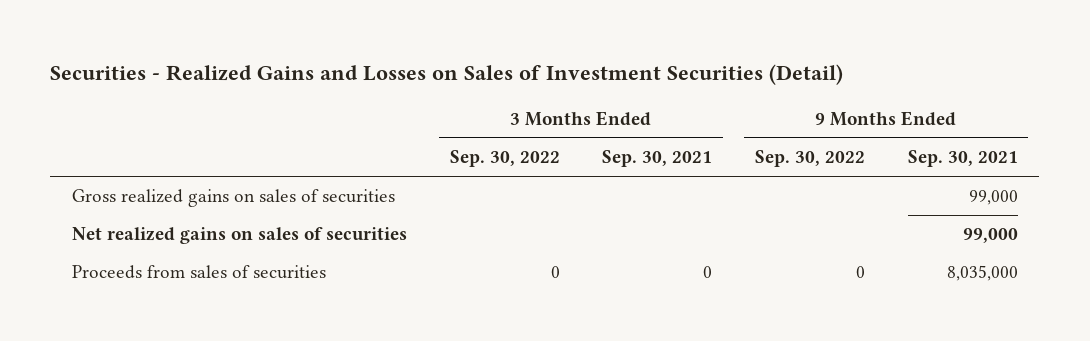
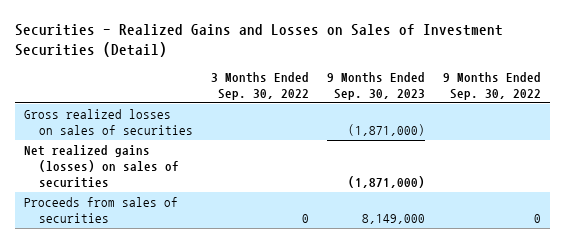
[602,150,713,168] Sep. 30, 2021 -> none
[907,150,1018,168] Sep. 30, 2021 -> none
none -> [327,71,426,100] 9 Months Ended Sep. 30, 2023
[71,189,395,208] Gross realized gains on sales of securities -> [24,109,194,136] Gross realized losses on sales of securities
[71,227,407,245] Net realized gains on sales of securities -> [24,145,180,189] Net realized gains (losses) on sales of securities

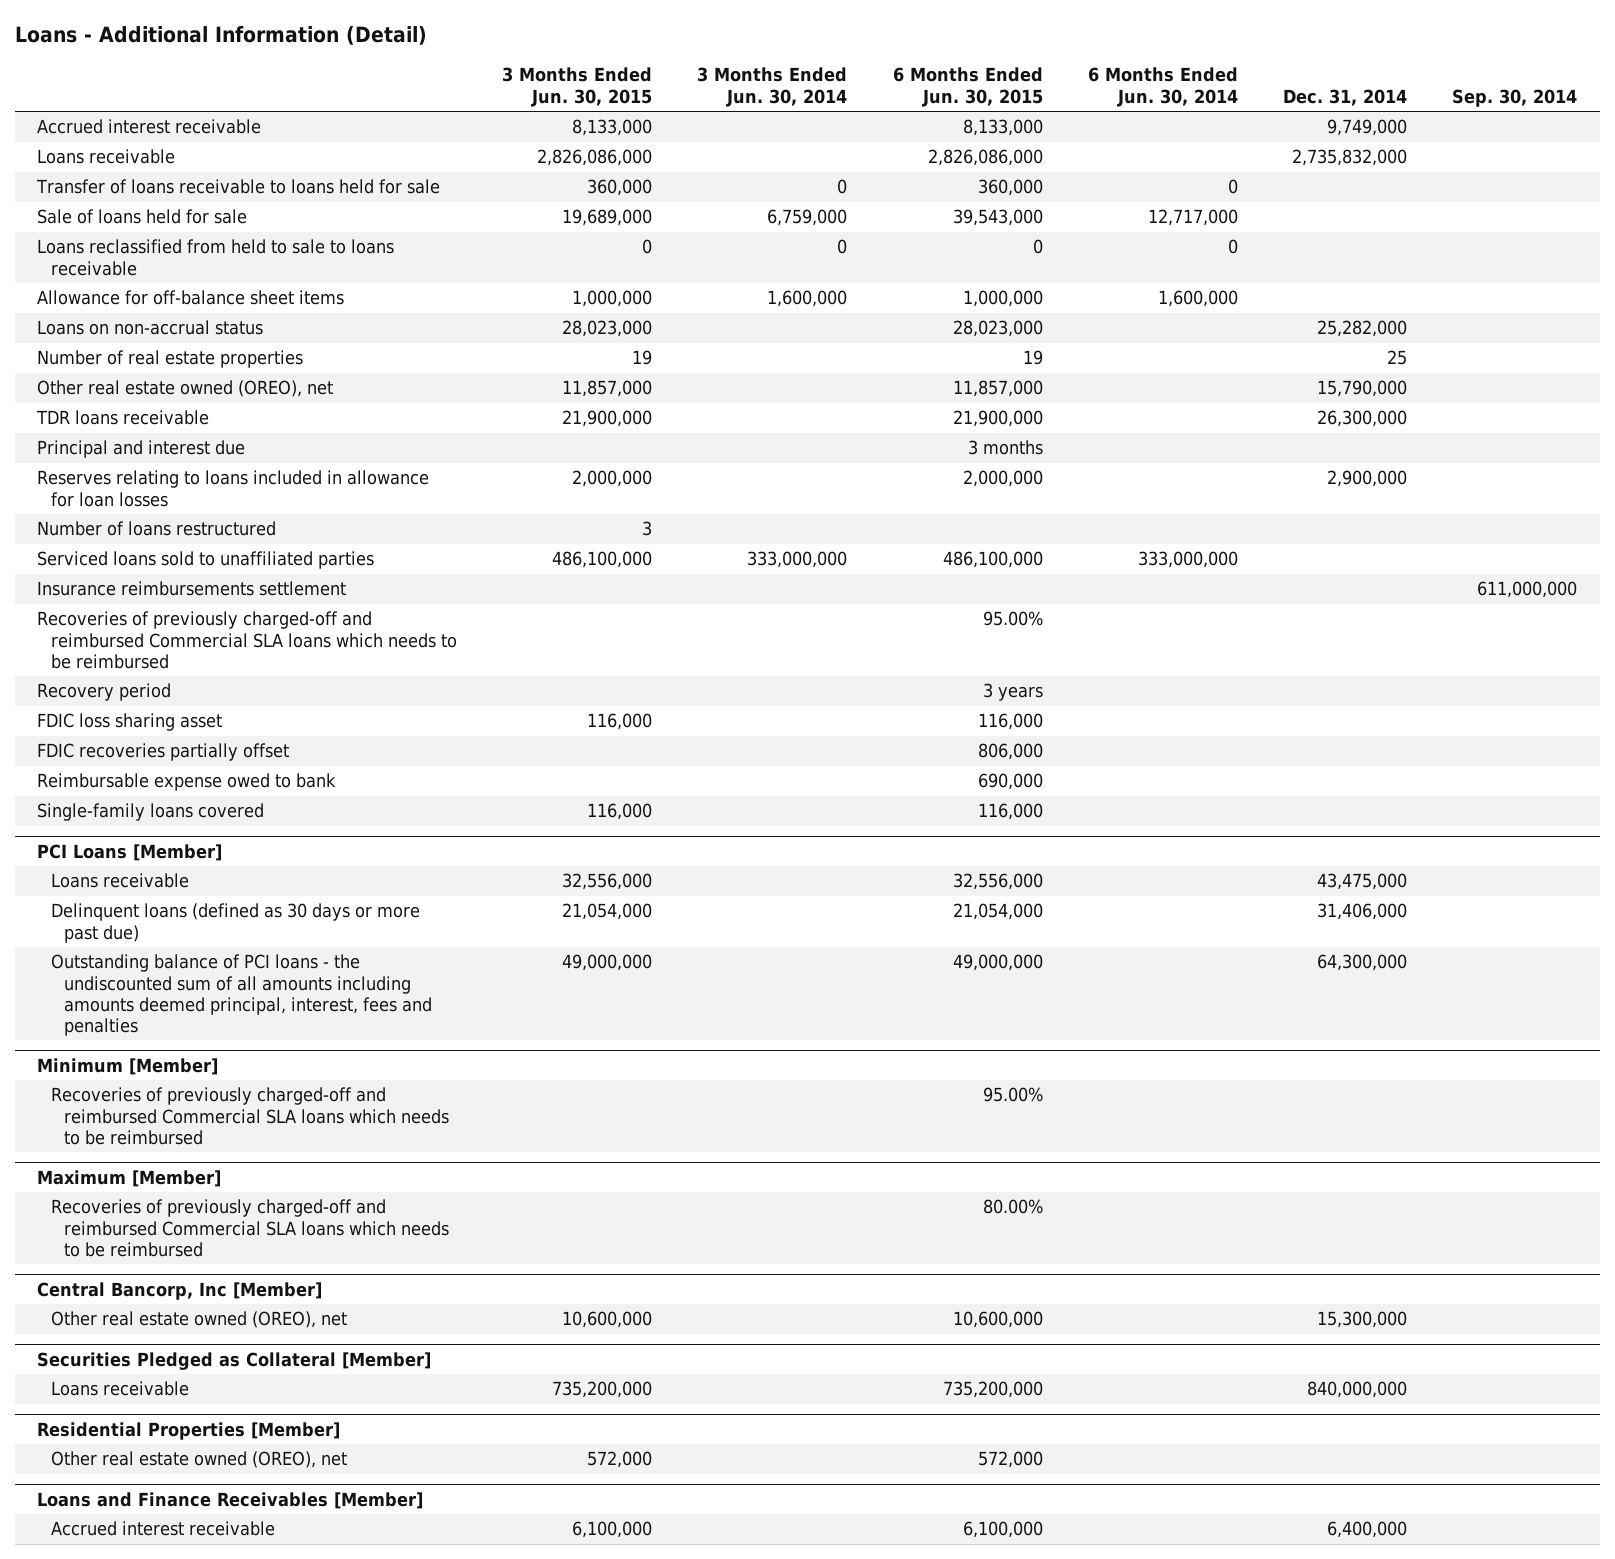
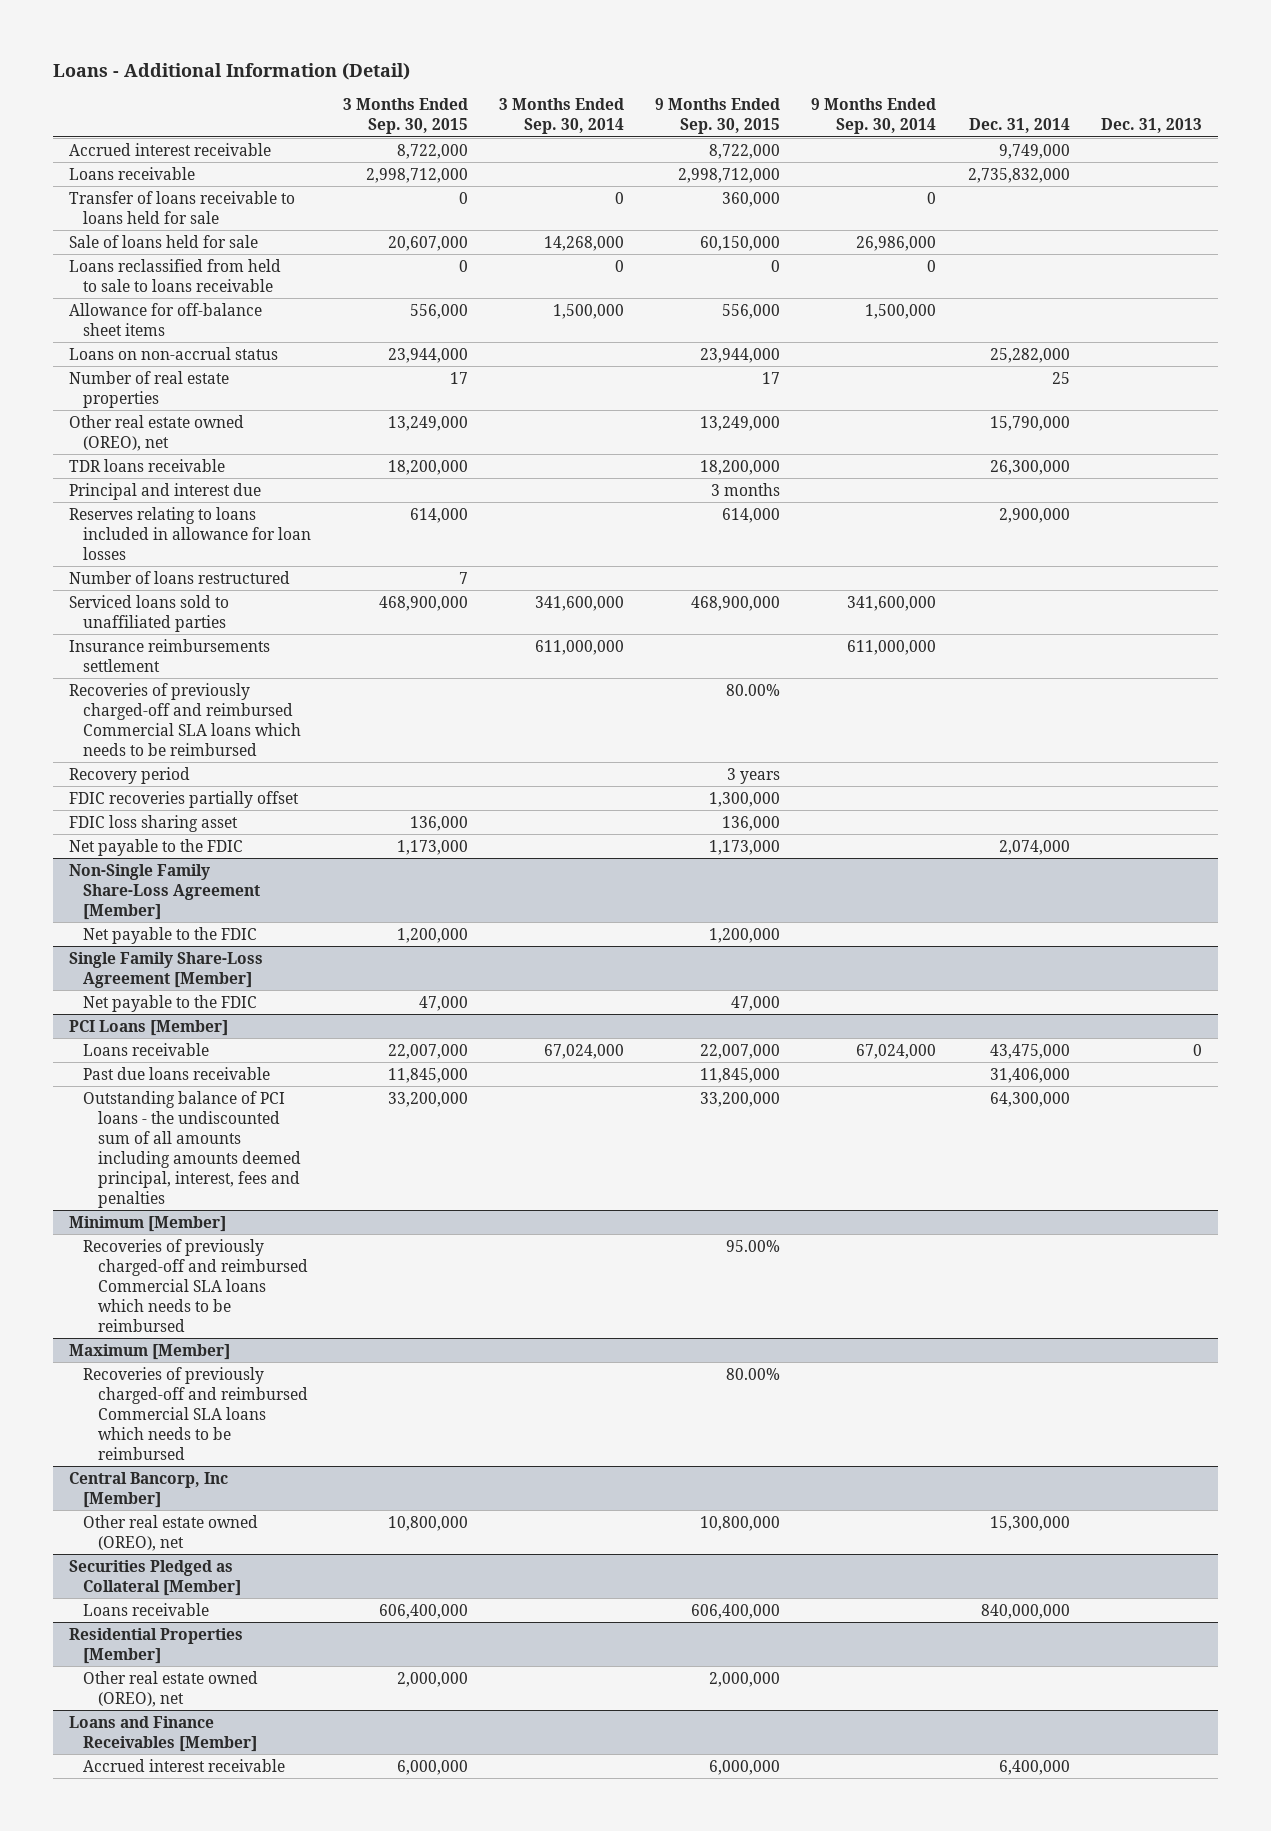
[502,67,653,107] 3 Months Ended Jun. 30, 2015 -> none
[697,67,848,107] 3 Months Ended Jun. 30, 2014 -> none
[892,67,1043,107] 6 Months Ended Jun. 30, 2015 -> none
[1087,67,1238,107] 6 Months Ended Jun. 30, 2014 -> none
[1452,88,1578,107] Sep. 30, 2014 -> none
none -> [342,98,468,135] 3 Months Ended Sep. 30, 2015
none -> [498,98,624,135] 3 Months Ended Sep. 30, 2014
none -> [655,98,781,135] 9 Months Ended Sep. 30, 2015
none -> [811,98,937,135] 9 Months Ended Sep. 30, 2014
none -> [1100,118,1202,134] Dec. 31, 2013
[37,773,337,792] Reimbursable expense owed to bank -> none
[37,803,265,822] Single-family loans covered -> none
[37,713,223,732] FDIC loss sharing asset -> [68,814,238,832] FDIC loss sharing asset
none -> [68,838,243,856] Net payable to the FDIC
none -> [68,863,261,920] Non-Single Family Share-Loss Agreement [Member]
none -> [83,926,258,944] Net payable to the FDIC
none -> [68,951,263,988] Single Family Share-Loss Agreement [Member]
none -> [83,994,258,1012] Net payable to the FDIC
[50,903,420,943] Delinquent loans (defined as 30 days or more past due) -> [83,1066,271,1080] Past due loans receivable

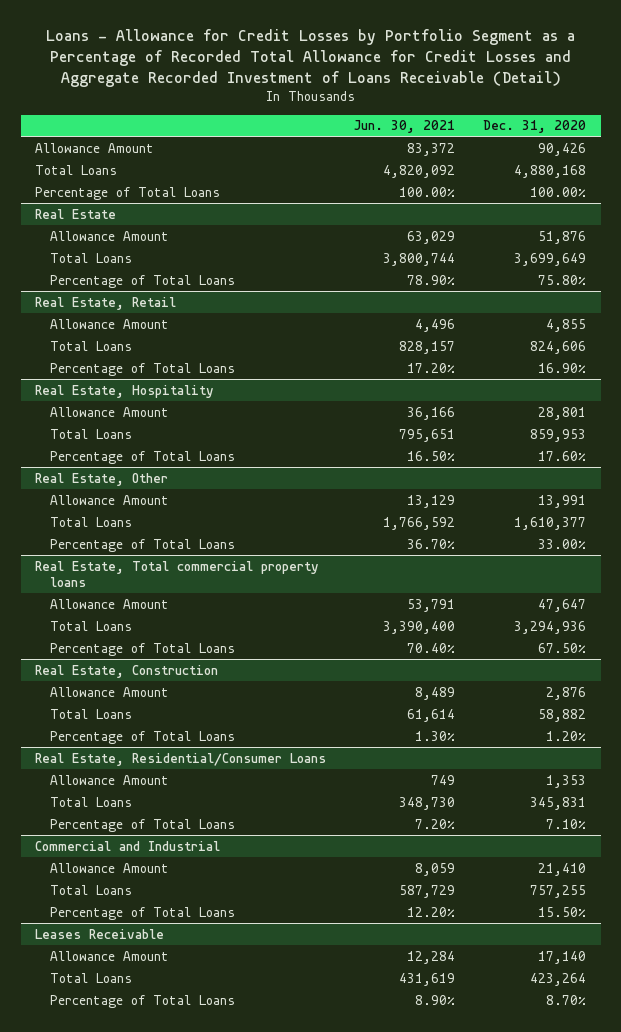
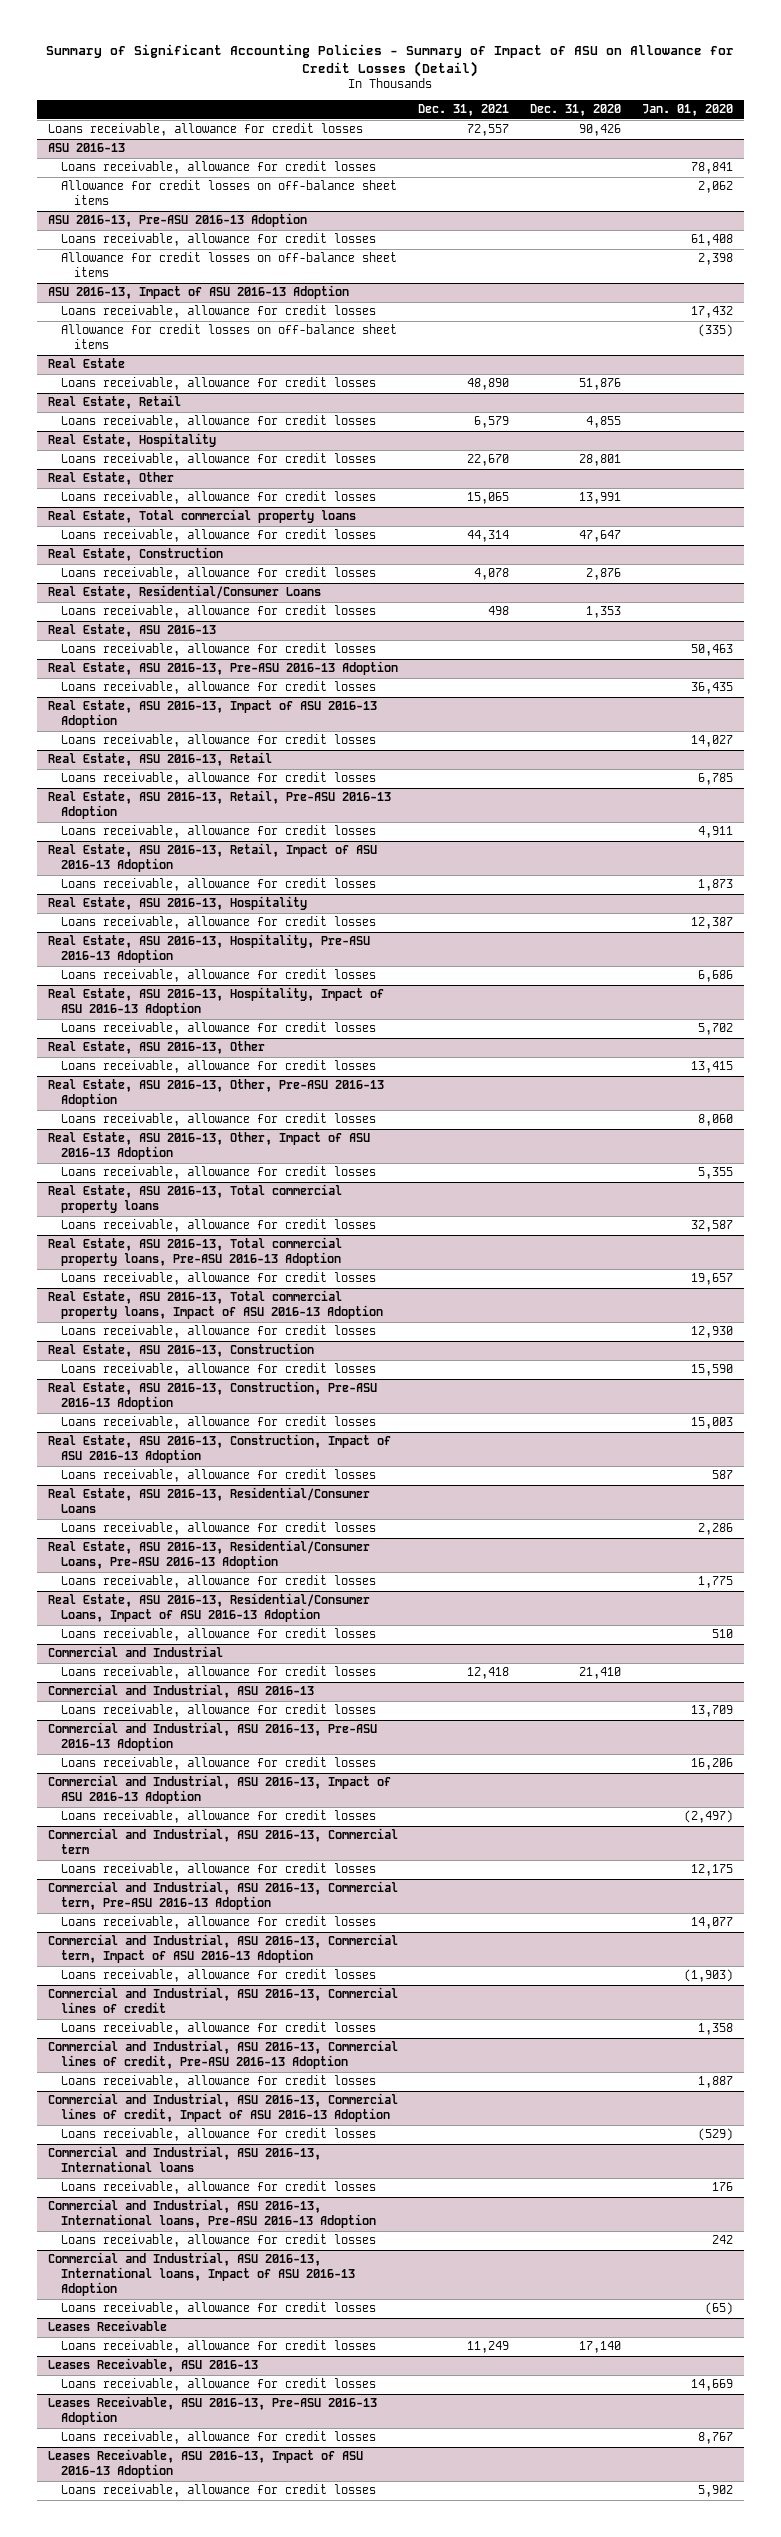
[45,29,575,88] Loans - Allowance for Credit Losses by Portfolio Segment as a Percentage of Recorded Total Allowance for Credit Losses and Aggregate Recorded Investment of Loans Receivable (Detail) -> [46,43,735,77] Summary of Significant Accounting Policies - Summary of Impact of ASU on Allowance for Credit Losses (Detail)
[354,120,456,134] Jun. 30, 2021 -> none
none -> [418,104,510,117] Dec. 31, 2021
none -> [642,104,734,117] Jan. 01, 2020
[34,164,117,175] Total Loans -> none
[34,186,220,200] Percentage of Total Loans -> none
[34,142,154,153] Allowance Amount -> [47,123,363,137] Loans receivable, allowance for credit losses
none -> [47,143,125,153] ASU 2016-13
none -> [60,161,376,175] Loans receivable, allowance for credit losses
none -> [60,180,397,206] Allowance for credit losses on off-balance sheet items
none -> [47,213,307,228] ASU 2016-13, Pre-ASU 2016-13 Adoption
none -> [60,233,376,247] Loans receivable, allowance for credit losses
none -> [60,252,397,278] Allowance for credit losses on off-balance sheet items
none -> [47,285,349,300] ASU 2016-13, Impact of ASU 2016-13 Adoption
none -> [60,305,376,319] Loans receivable, allowance for credit losses
none -> [60,324,397,350] Allowance for credit losses on off-balance sheet items
[49,252,132,263] Total Loans -> none
[49,274,235,288] Percentage of Total Loans -> none
[49,230,169,241] Allowance Amount -> [60,377,376,391] Loans receivable, allowance for credit losses
[49,340,132,351] Total Loans -> none
[49,362,235,376] Percentage of Total Loans -> none
[49,318,169,329] Allowance Amount -> [60,415,376,429] Loans receivable, allowance for credit losses
[49,428,132,439] Total Loans -> none
[49,450,235,464] Percentage of Total Loans -> none
[49,406,169,417] Allowance Amount -> [60,453,376,467] Loans receivable, allowance for credit losses
[49,516,132,527] Total Loans -> none
[49,538,235,552] Percentage of Total Loans -> none
[49,494,169,505] Allowance Amount -> [60,491,376,505] Loans receivable, allowance for credit losses
[49,620,132,631] Total Loans -> none
[49,642,235,656] Percentage of Total Loans -> none
[49,598,169,609] Allowance Amount -> [60,529,376,543] Loans receivable, allowance for credit losses
[49,708,132,719] Total Loans -> none
[49,730,235,744] Percentage of Total Loans -> none
[49,686,169,697] Allowance Amount -> [60,567,376,581] Loans receivable, allowance for credit losses
[49,796,132,807] Total Loans -> none
[49,818,235,832] Percentage of Total Loans -> none
[49,774,169,785] Allowance Amount -> [60,605,376,619] Loans receivable, allowance for credit losses
none -> [47,624,216,638] Real Estate, ASU 2016-13
none -> [60,643,376,657] Loans receivable, allowance for credit losses
none -> [47,661,398,676] Real Estate, ASU 2016-13, Pre-ASU 2016-13 Adoption
none -> [60,681,376,695] Loans receivable, allowance for credit losses
none -> [47,700,377,729] Real Estate, ASU 2016-13, Impact of ASU 2016-13 Adoption
none -> [60,734,376,748] Loans receivable, allowance for credit losses
none -> [47,752,272,767] Real Estate, ASU 2016-13, Retail
none -> [60,772,376,786] Loans receivable, allowance for credit losses
none -> [47,790,391,820] Real Estate, ASU 2016-13, Retail, Pre-ASU 2016-13 Adoption
none -> [60,825,376,839] Loans receivable, allowance for credit losses
none -> [47,843,377,873] Real Estate, ASU 2016-13, Retail, Impact of ASU 2016-13 Adoption
none -> [60,878,376,892] Loans receivable, allowance for credit losses
none -> [47,896,307,911] Real Estate, ASU 2016-13, Hospitality
none -> [60,916,376,930] Loans receivable, allowance for credit losses
none -> [47,934,370,964] Real Estate, ASU 2016-13, Hospitality, Pre-ASU 2016-13 Adoption
none -> [60,969,376,983] Loans receivable, allowance for credit losses
none -> [47,987,384,1017] Real Estate, ASU 2016-13, Hospitality, Impact of ASU 2016-13 Adoption
none -> [60,1022,376,1036] Loans receivable, allowance for credit losses
none -> [47,1041,265,1055] Real Estate, ASU 2016-13, Other
none -> [60,1060,376,1074] Loans receivable, allowance for credit losses
none -> [47,1079,384,1108] Real Estate, ASU 2016-13, Other, Pre-ASU 2016-13 Adoption
none -> [60,1113,376,1127] Loans receivable, allowance for credit losses
none -> [47,1132,370,1161] Real Estate, ASU 2016-13, Other, Impact of ASU 2016-13 Adoption
none -> [60,1166,376,1180] Loans receivable, allowance for credit losses
none -> [47,1184,342,1214] Real Estate, ASU 2016-13, Total commercial property loans
none -> [60,1219,376,1233] Loans receivable, allowance for credit losses
none -> [47,1237,342,1267] Real Estate, ASU 2016-13, Total commercial property loans, Pre-ASU 2016-13 Adoption
none -> [60,1272,376,1286] Loans receivable, allowance for credit losses
none -> [47,1290,383,1320] Real Estate, ASU 2016-13, Total commercial property loans, Impact of ASU 2016-13 Adoption
none -> [60,1325,376,1339] Loans receivable, allowance for credit losses
none -> [47,1343,314,1358] Real Estate, ASU 2016-13, Construction
none -> [60,1363,376,1377] Loans receivable, allowance for credit losses
none -> [47,1381,377,1411] Real Estate, ASU 2016-13, Construction, Pre-ASU 2016-13 Adoption
none -> [60,1416,376,1430] Loans receivable, allowance for credit losses
none -> [47,1434,391,1464] Real Estate, ASU 2016-13, Construction, Impact of ASU 2016-13 Adoption
none -> [60,1469,376,1483] Loans receivable, allowance for credit losses
none -> [47,1487,370,1514] Real Estate, ASU 2016-13, Residential/Consumer Loans
none -> [60,1522,376,1536] Loans receivable, allowance for credit losses
none -> [47,1540,370,1570] Real Estate, ASU 2016-13, Residential/Consumer Loans, Pre-ASU 2016-13 Adoption
none -> [60,1575,376,1589] Loans receivable, allowance for credit losses
none -> [47,1593,370,1623] Real Estate, ASU 2016-13, Residential/Consumer Loans, Impact of ASU 2016-13 Adoption
none -> [60,1628,376,1642] Loans receivable, allowance for credit losses
[49,884,132,895] Total Loans -> none
[49,906,235,920] Percentage of Total Loans -> none
[49,862,169,873] Allowance Amount -> [60,1666,376,1680] Loans receivable, allowance for credit losses
none -> [47,1684,314,1699] Commercial and Industrial, ASU 2016-13
none -> [60,1704,376,1718] Loans receivable, allowance for credit losses
none -> [47,1722,377,1752] Commercial and Industrial, ASU 2016-13, Pre-ASU 2016-13 Adoption
none -> [60,1757,376,1771] Loans receivable, allowance for credit losses
none -> [47,1775,391,1805] Commercial and Industrial, ASU 2016-13, Impact of ASU 2016-13 Adoption
none -> [60,1810,376,1824] Loans receivable, allowance for credit losses
none -> [47,1828,398,1855] Commercial and Industrial, ASU 2016-13, Commercial term
none -> [60,1863,376,1877] Loans receivable, allowance for credit losses
none -> [47,1881,398,1911] Commercial and Industrial, ASU 2016-13, Commercial term, Pre-ASU 2016-13 Adoption
none -> [60,1916,376,1930] Loans receivable, allowance for credit losses
none -> [47,1934,398,1964] Commercial and Industrial, ASU 2016-13, Commercial term, Impact of ASU 2016-13 Adoption
none -> [60,1969,376,1983] Loans receivable, allowance for credit losses
none -> [47,1987,398,2014] Commercial and Industrial, ASU 2016-13, Commercial lines of credit
none -> [60,2022,376,2036] Loans receivable, allowance for credit losses
none -> [47,2040,398,2070] Commercial and Industrial, ASU 2016-13, Commercial lines of credit, Pre-ASU 2016-13 Adoption
none -> [60,2075,376,2089] Loans receivable, allowance for credit losses
none -> [47,2093,398,2123] Commercial and Industrial, ASU 2016-13, Commercial lines of credit, Impact of ASU 2016-13 Adoption
none -> [60,2128,376,2142] Loans receivable, allowance for credit losses
none -> [47,2146,321,2173] Commercial and Industrial, ASU 2016-13, International loans
none -> [60,2181,376,2195] Loans receivable, allowance for credit losses
none -> [47,2199,376,2229] Commercial and Industrial, ASU 2016-13, International loans, Pre-ASU 2016-13 Adoption
none -> [60,2234,376,2248] Loans receivable, allowance for credit losses
none -> [47,2252,355,2297] Commercial and Industrial, ASU 2016-13, International loans, Impact of ASU 2016-13 Adoption
none -> [60,2302,376,2316] Loans receivable, allowance for credit losses
[49,972,132,983] Total Loans -> none
[49,994,235,1008] Percentage of Total Loans -> none
[49,950,169,961] Allowance Amount -> [60,2340,376,2354] Loans receivable, allowance for credit losses
none -> [47,2358,258,2373] Leases Receivable, ASU 2016-13
none -> [60,2378,376,2392] Loans receivable, allowance for credit losses
none -> [47,2396,377,2426] Leases Receivable, ASU 2016-13, Pre-ASU 2016-13 Adoption
none -> [60,2431,376,2445] Loans receivable, allowance for credit losses
none -> [47,2449,363,2479] Leases Receivable, ASU 2016-13, Impact of ASU 2016-13 Adoption
none -> [60,2484,376,2498] Loans receivable, allowance for credit losses

